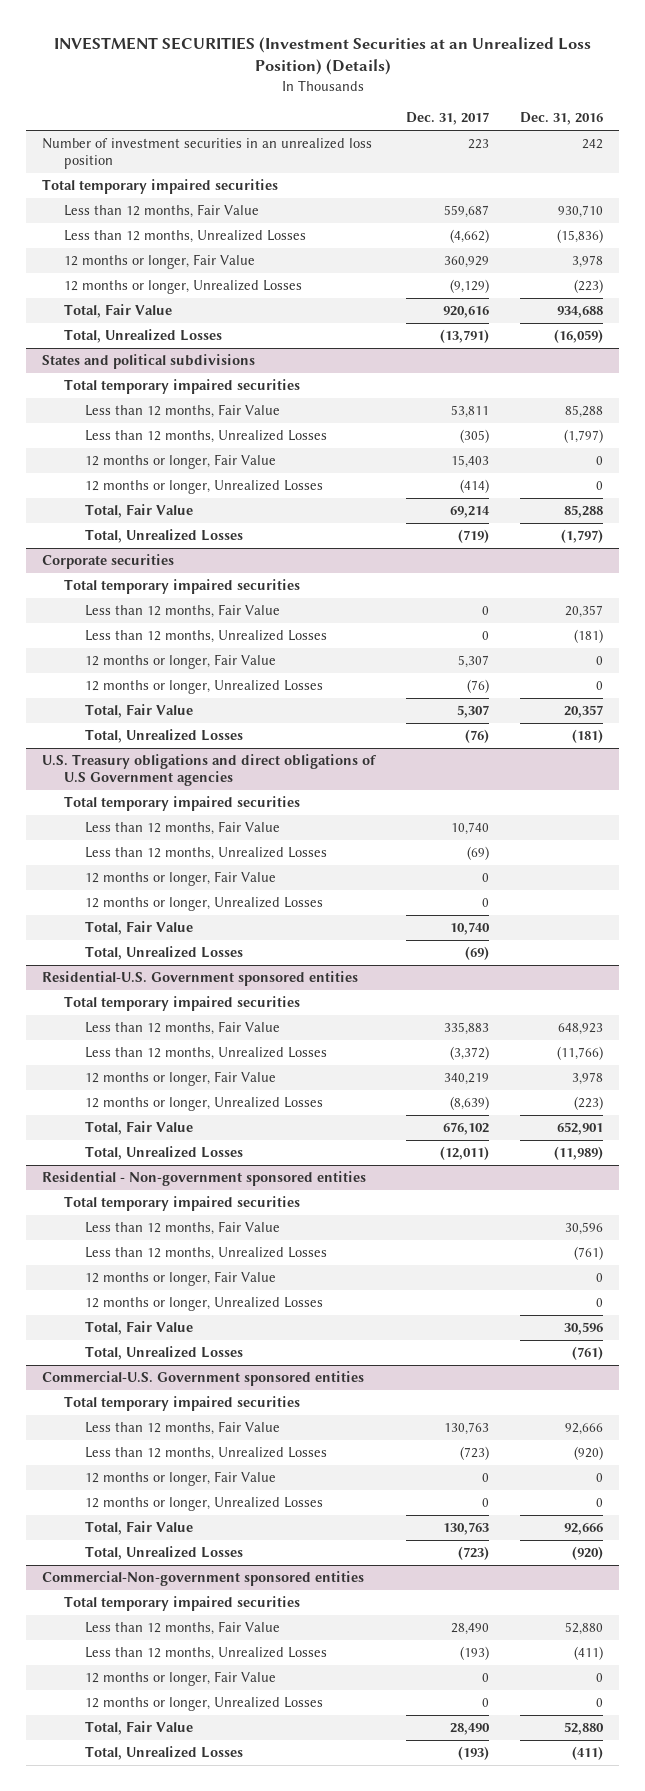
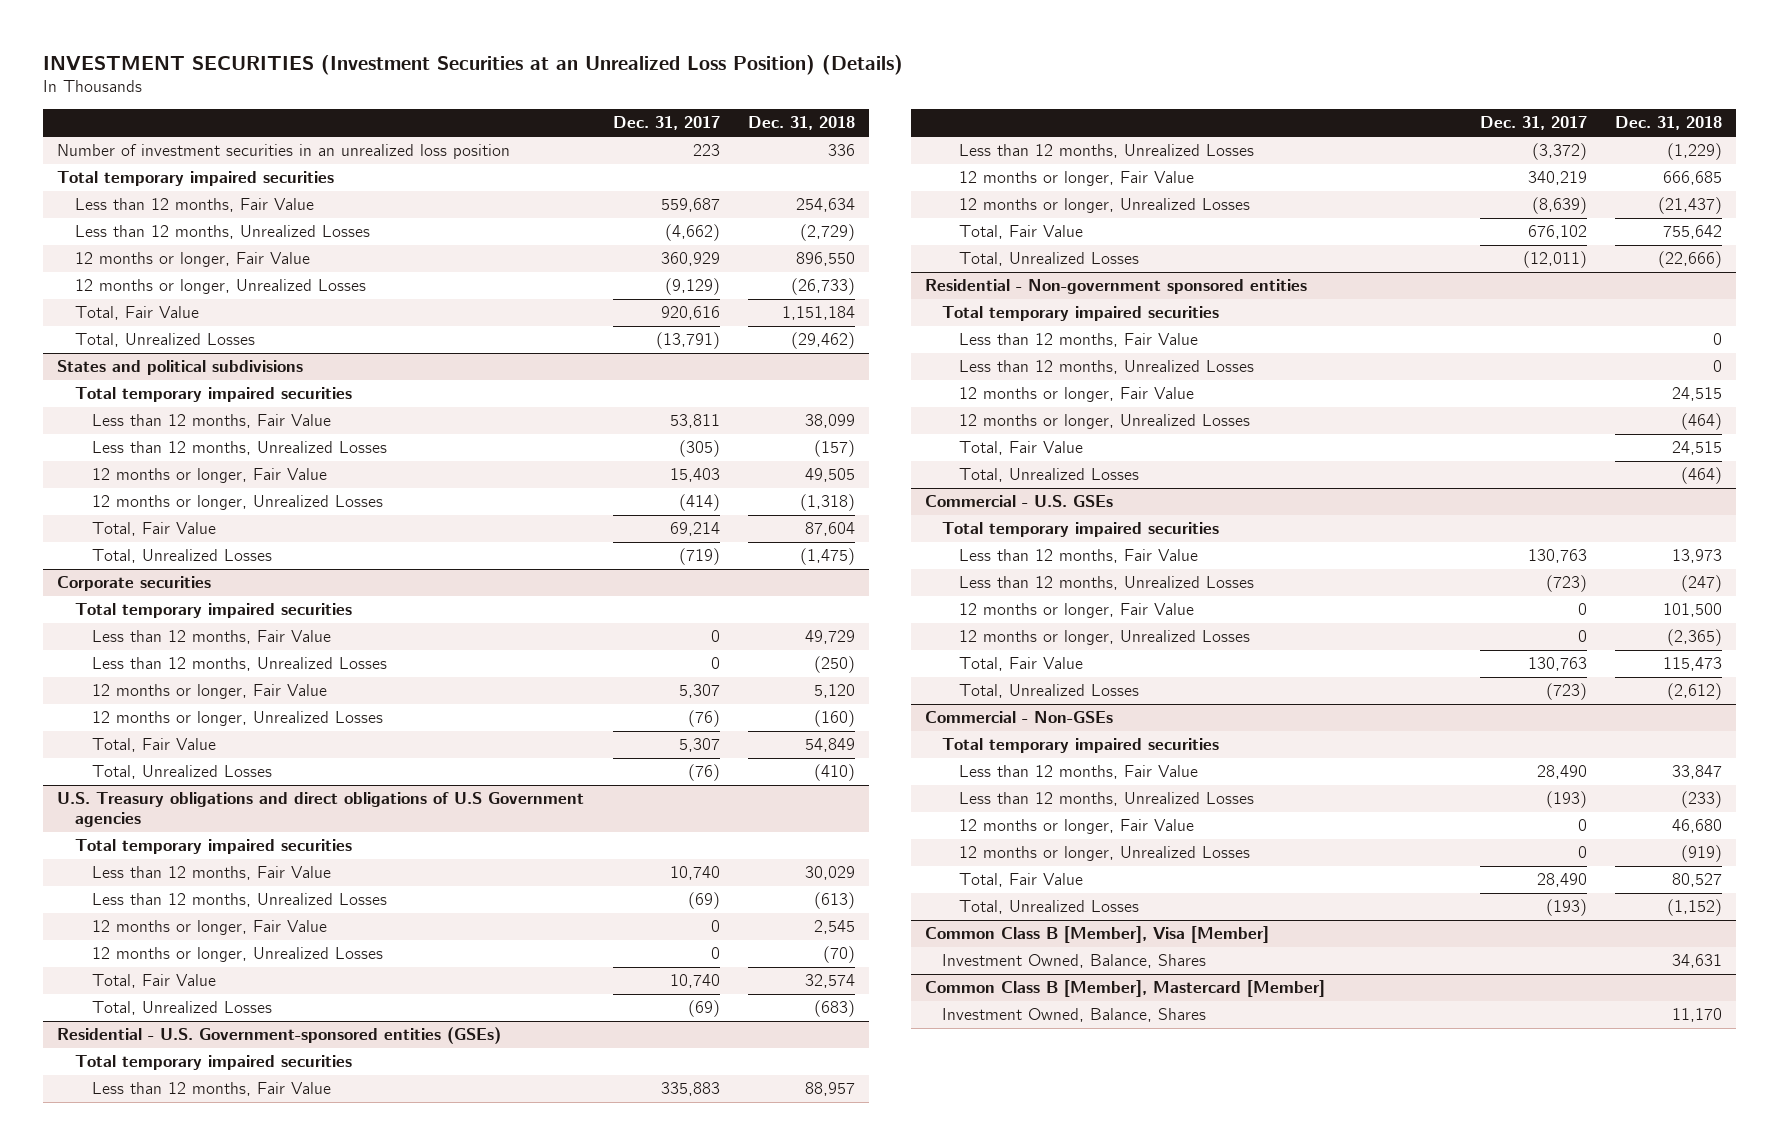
[520,112,604,126] Dec. 31, 2016 -> none
none -> [747,116,855,131] Dec. 31, 2018
[41,971,358,987] Residential-U.S. Government sponsored entities -> [57,1027,502,1045] Residential - U.S. Government-sponsored entities (GSEs)
[41,1371,364,1387] Commercial-U.S. Government sponsored entities -> [924,495,1113,508] Commercial - U.S. GSEs
[41,1571,364,1587] Commercial-Non-government sponsored entities -> [924,711,1113,724] Commercial - Non-GSEs
none -> [924,926,1269,944] Common Class B [Member], Visa [Member]
none -> [941,954,1206,969] Investment Owned, Balance, Shares
none -> [924,980,1325,998] Common Class B [Member], Mastercard [Member]
none -> [941,1008,1206,1023] Investment Owned, Balance, Shares

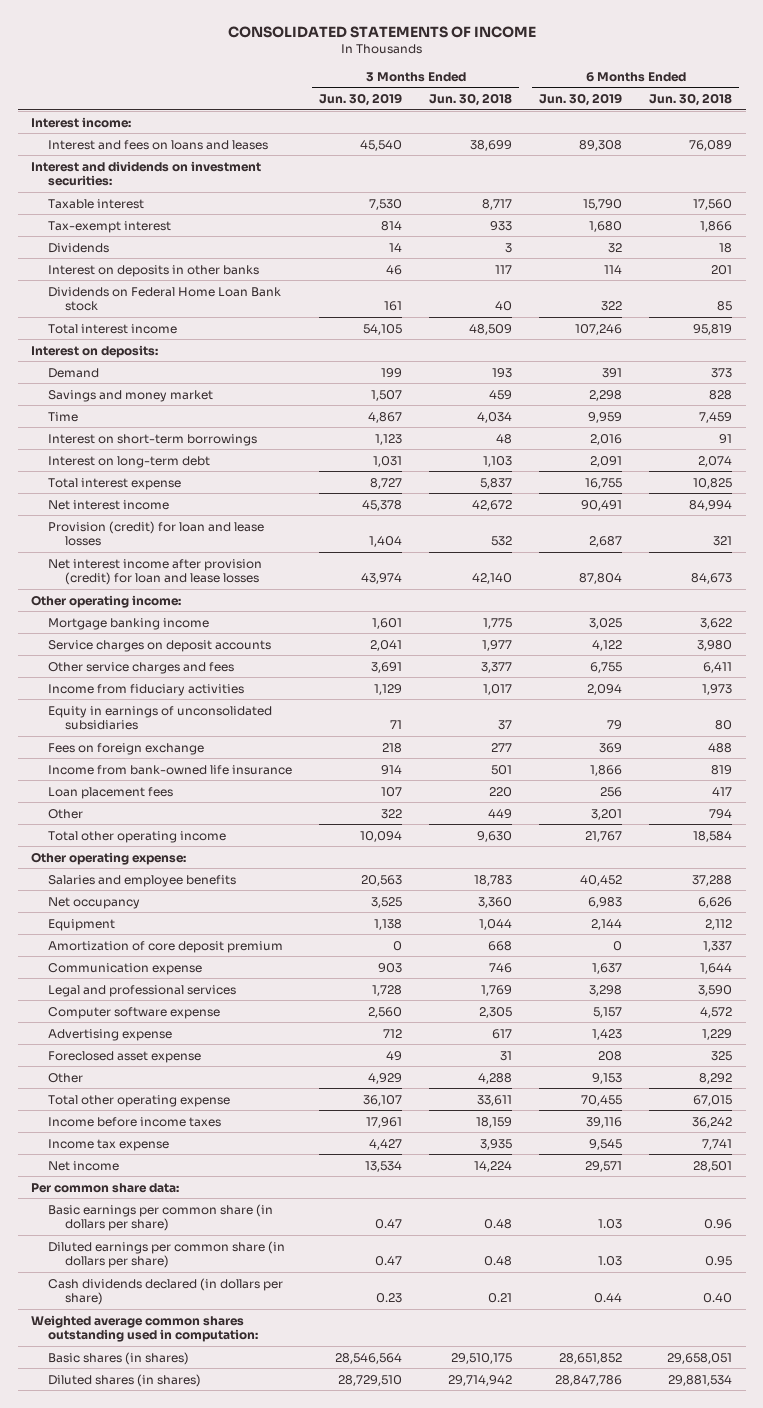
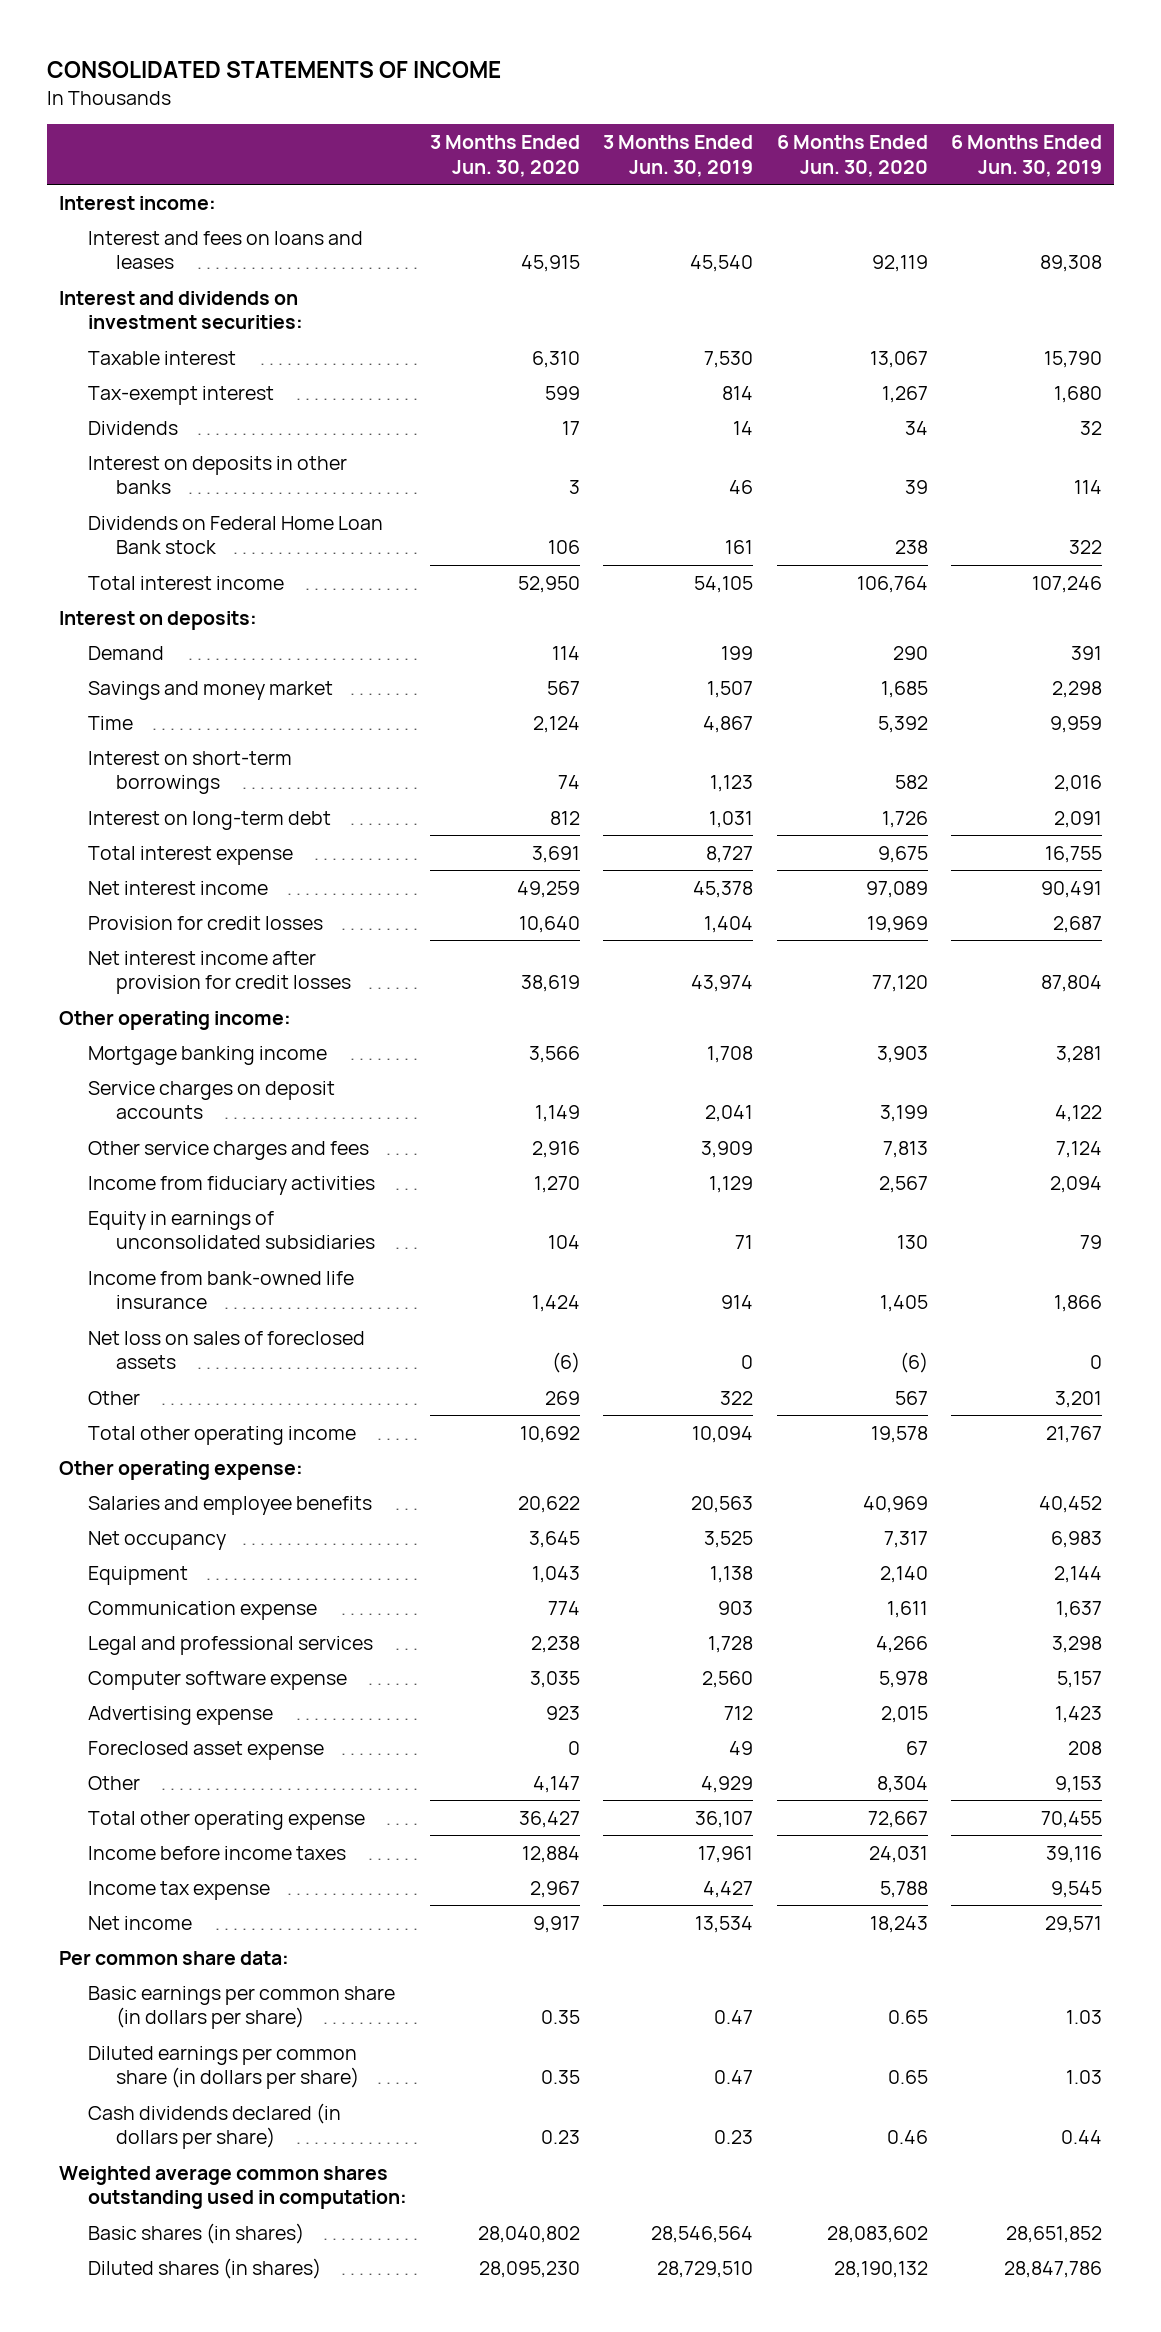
[429,92,513,106] Jun. 30, 2018 -> none
[649,92,733,106] Jun. 30, 2018 -> none
none -> [429,135,580,177] 3 Months Ended Jun. 30, 2020
none -> [776,135,928,177] 6 Months Ended Jun. 30, 2020
[47,520,264,546] Provision (credit) for loan and lease losses -> [87,915,323,930] Provision for credit losses
[47,558,262,585] Net interest income after provision (credit) for loan and lease losses -> [87,950,351,995] Net interest income after provision for credit losses
[372,617,403,629] 1,601 -> [707,1045,754,1063] 1,708
[589,617,623,629] 3,025 -> [1056,1045,1103,1063] 3,281
[371,661,403,673] 3,691 -> [701,1140,754,1158] 3,909
[590,661,623,673] 6,755 -> [1056,1140,1103,1158] 7,124
[47,742,204,755] Fees on foreign exchange -> none
[47,786,173,799] Loan placement fees -> none
none -> [87,1330,365,1370] Net loss on sales of foreclosed assets
[47,940,283,953] Amortization of core deposit premium -> none

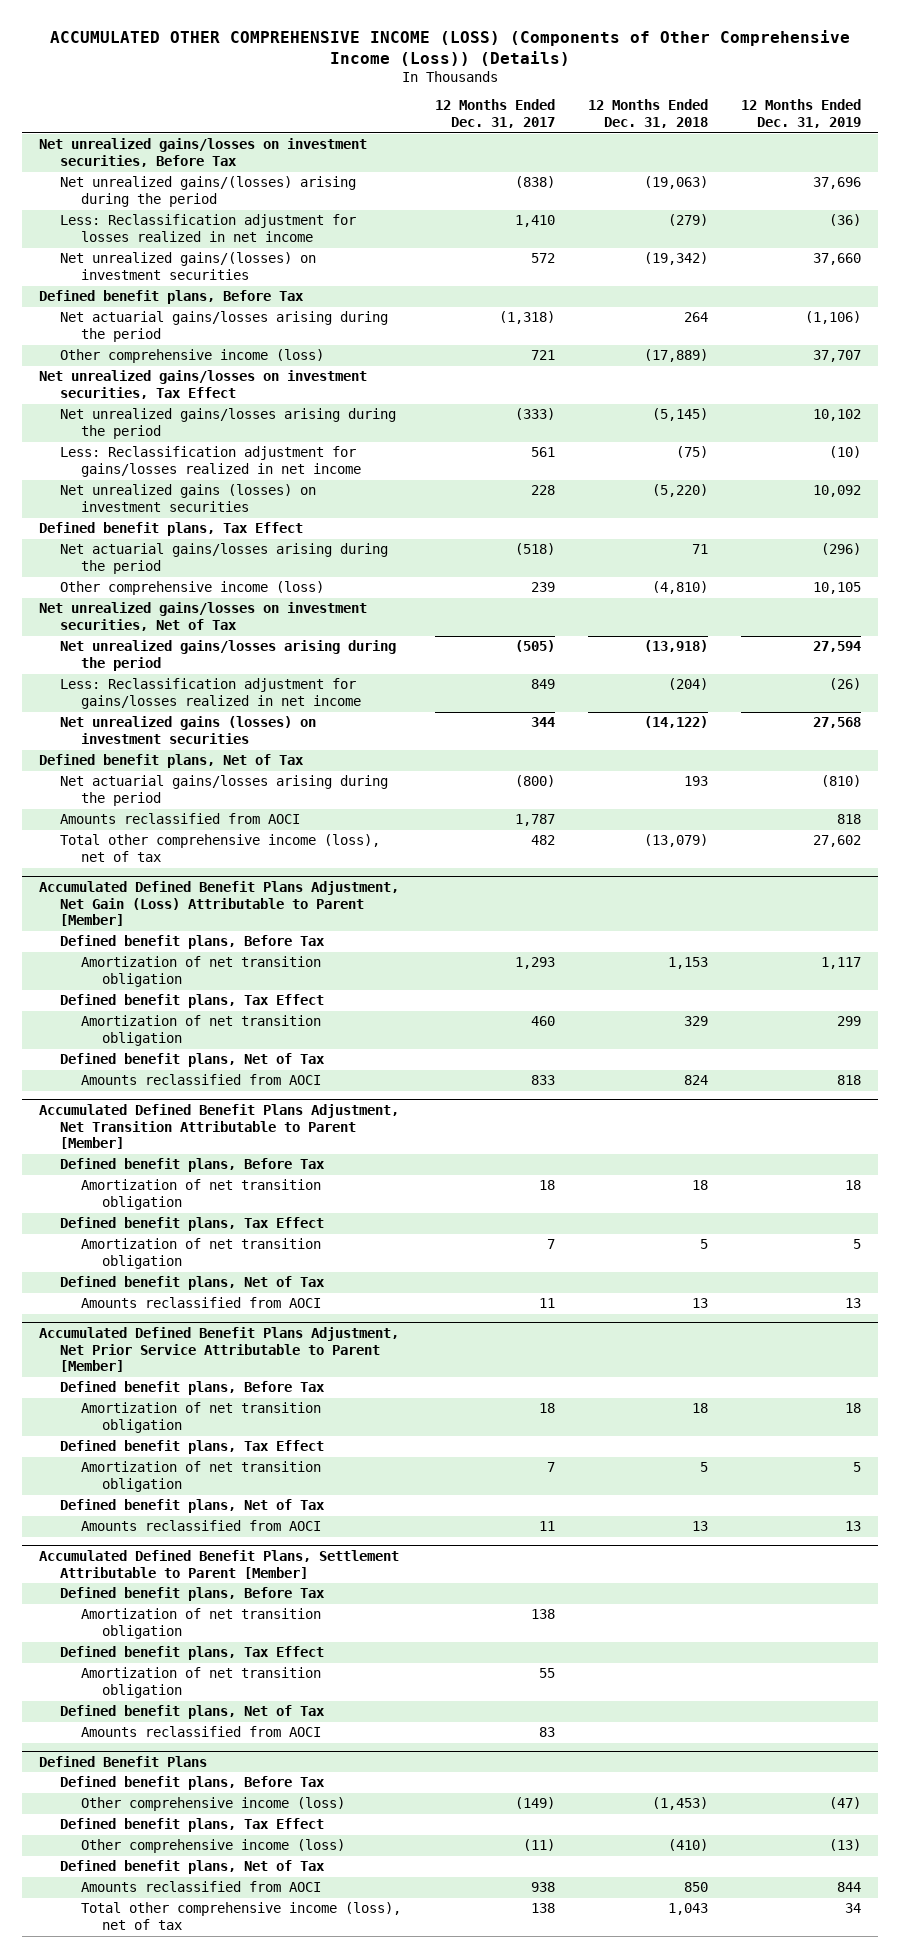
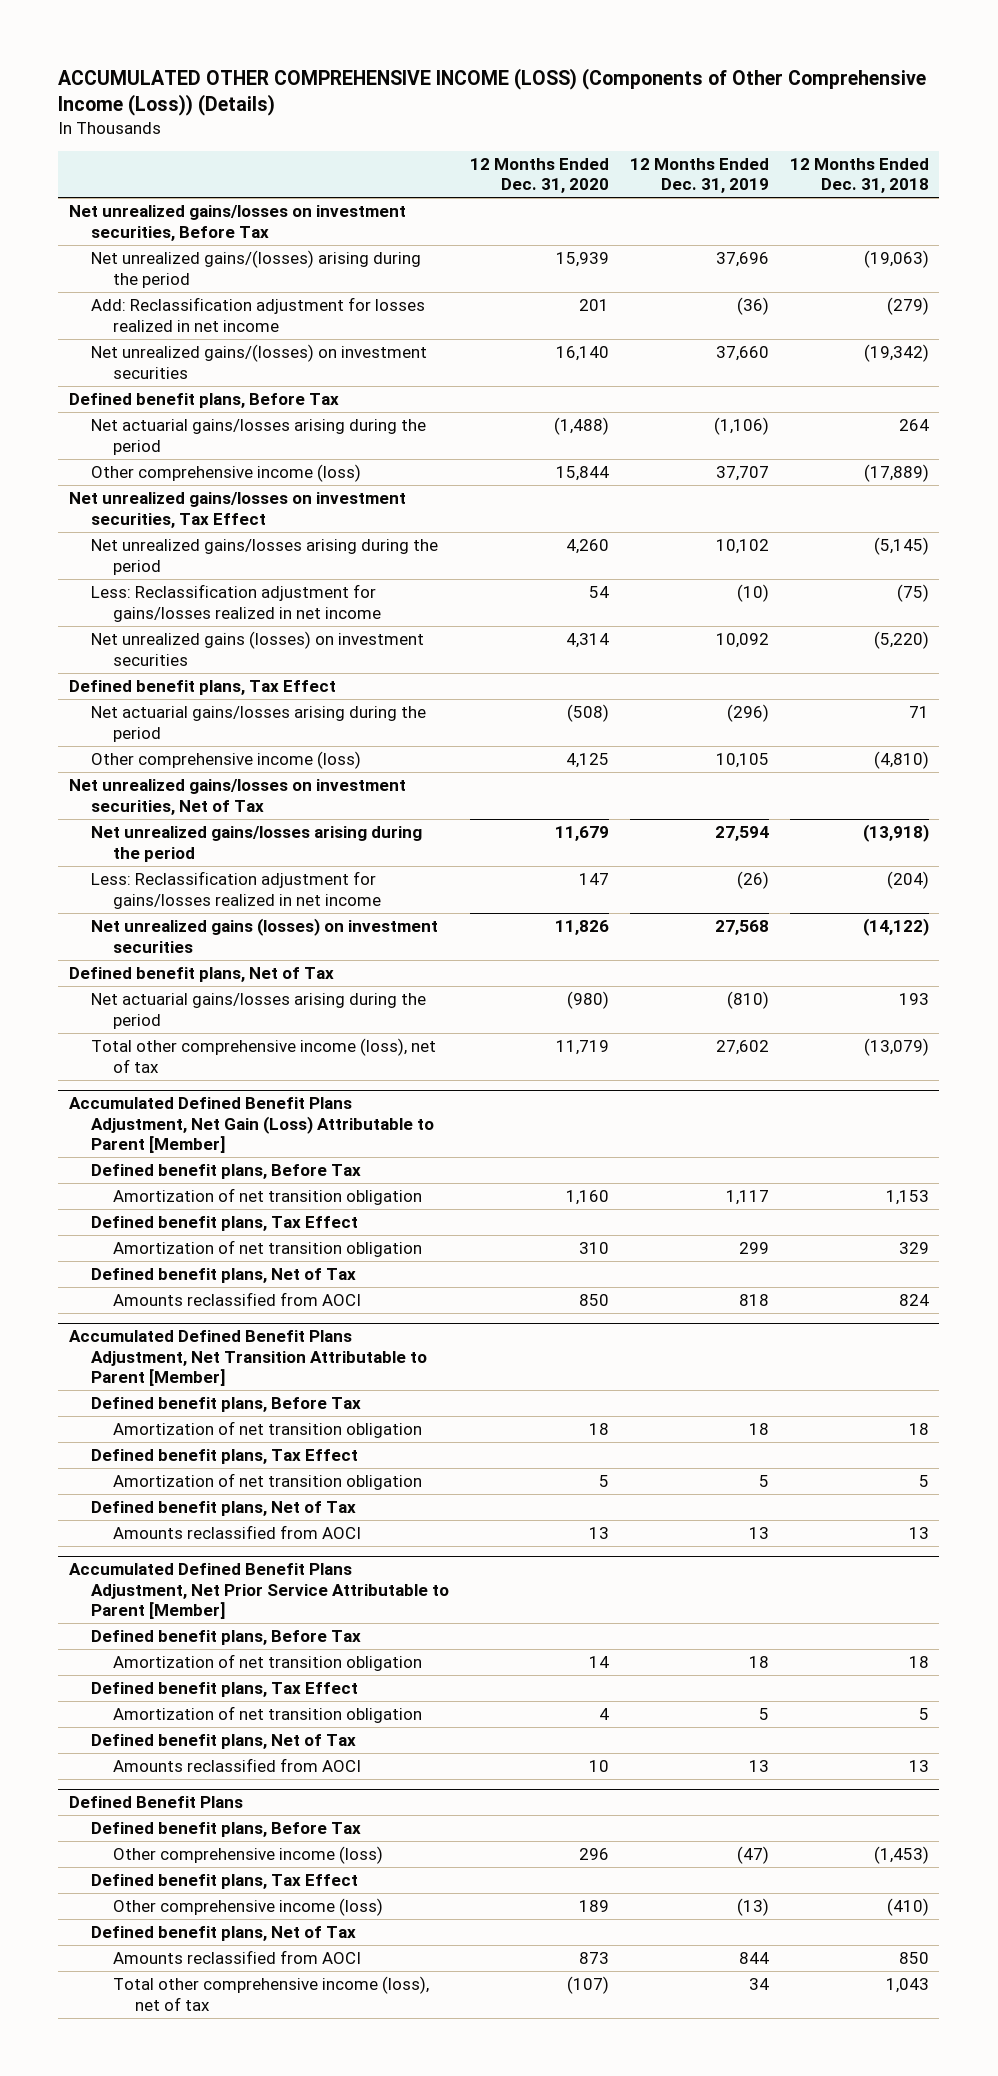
[434,99,555,129] 12 Months Ended Dec. 31, 2017 -> none
none -> [470,157,610,194] 12 Months Ended Dec. 31, 2020
[60,214,357,243] Less: Reclassification adjustment for losses realized in net income -> [91,297,426,332] Add: Reclassification adjustment for losses realized in net income
[60,813,301,825] Amounts reclassified from AOCI -> none
[39,1549,400,1579] Accumulated Defined Benefit Plans, Settlement Attributable to Parent [Member] -> none
[60,1587,326,1602] Defined benefit plans, Before Tax -> none
[81,1608,322,1640] Amortization of net transition obligation -> none
[60,1646,325,1661] Defined benefit plans, Tax Effect -> none
[81,1667,322,1699] Amortization of net transition obligation -> none
[60,1705,326,1720] Defined benefit plans, Net of Tax -> none
[81,1726,322,1738] Amounts reclassified from AOCI -> none

